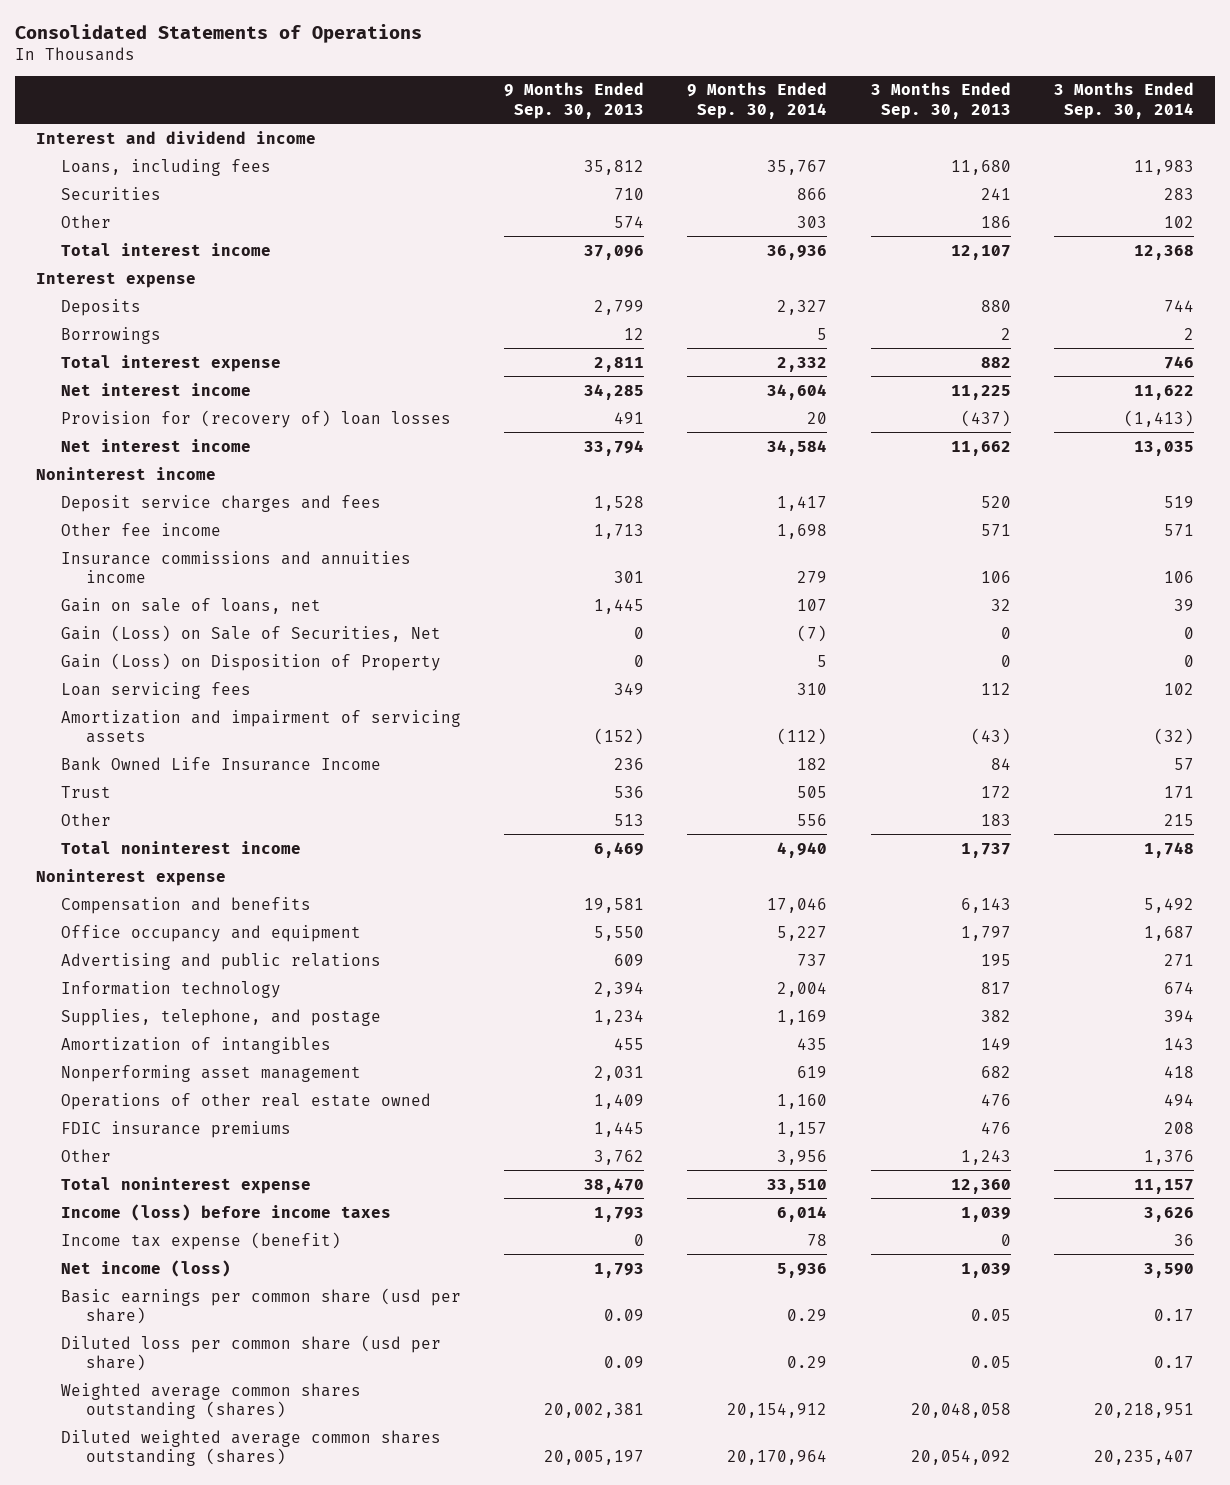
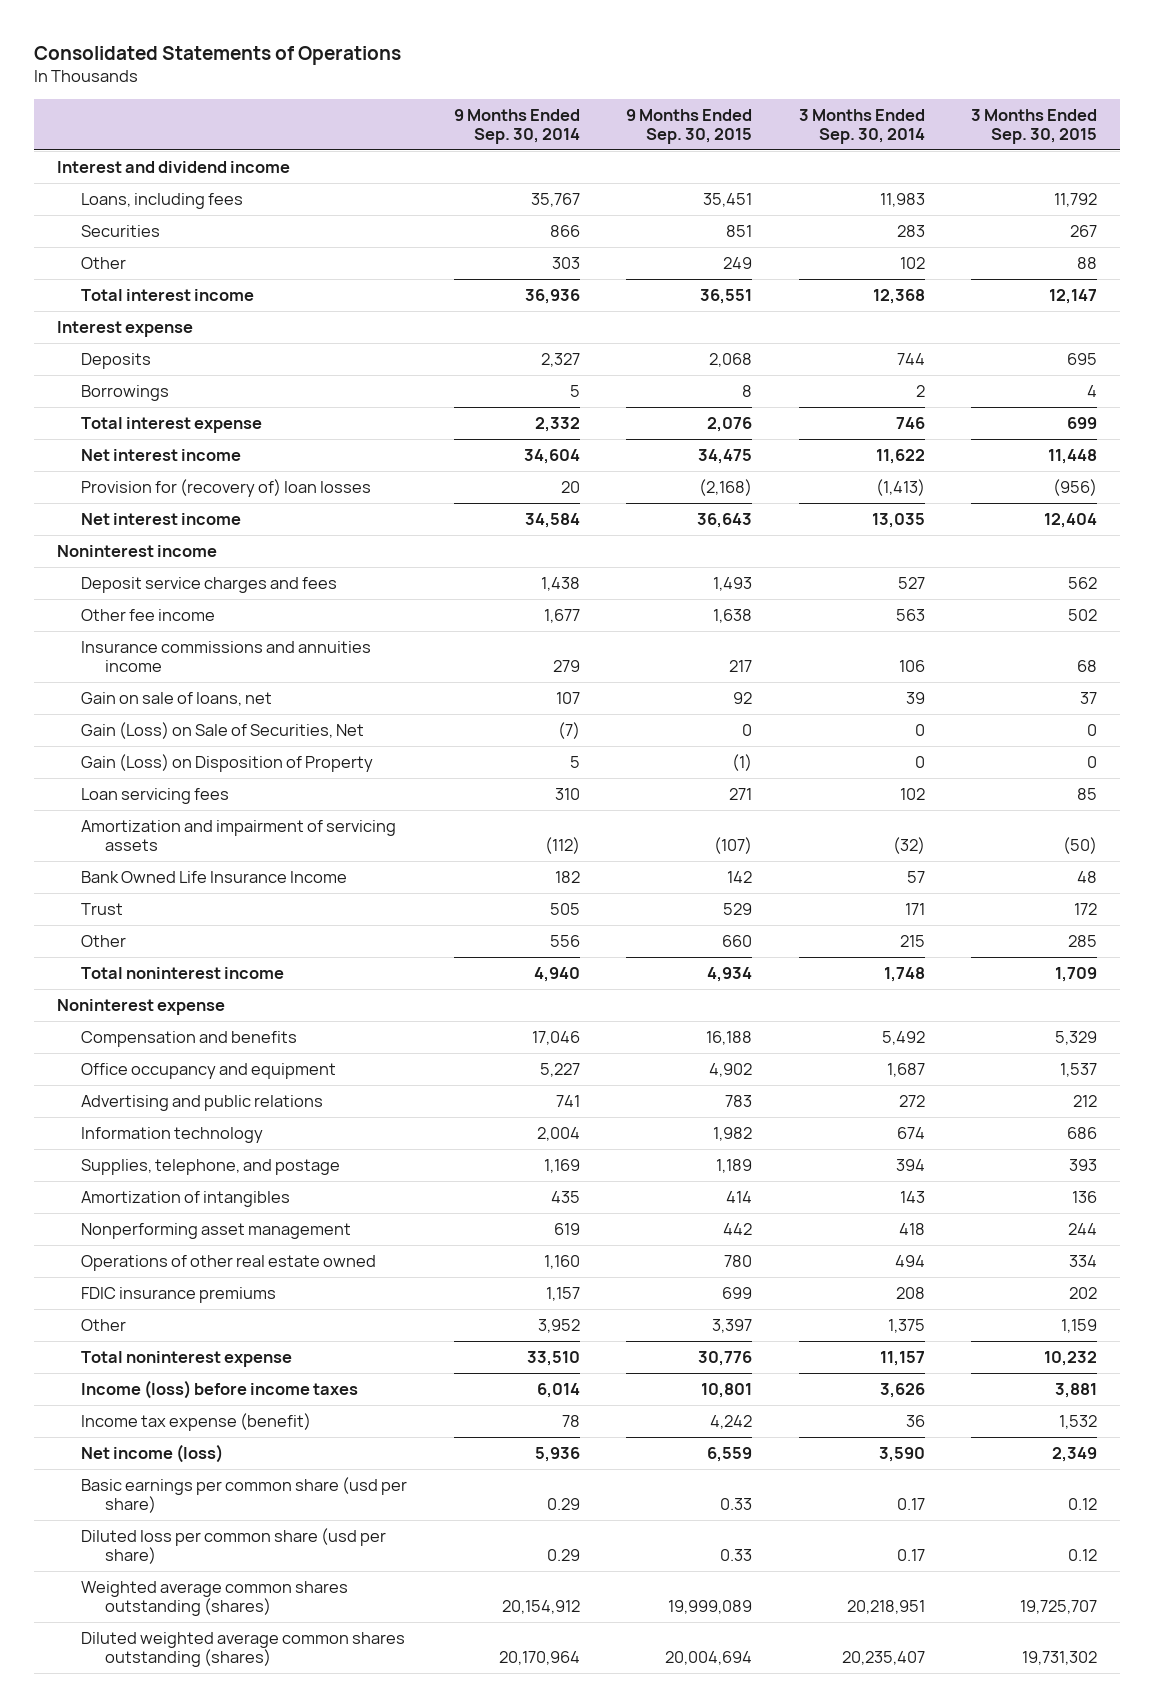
[504,82,645,119] 9 Months Ended Sep. 30, 2013 -> none
[870,82,1011,119] 3 Months Ended Sep. 30, 2013 -> none
none -> [626,108,753,144] 9 Months Ended Sep. 30, 2015
none -> [971,108,1098,144] 3 Months Ended Sep. 30, 2015
[777,495,828,511] 1,417 -> [540,577,580,592] 1,438
[1163,495,1194,508] 519 -> [897,577,925,590] 527
[777,523,828,539] 1,698 -> [543,609,580,624] 1,677
[1163,523,1194,536] 571 -> [895,609,925,622] 563
[797,953,828,966] 737 -> [555,1095,580,1108] 741
[1163,953,1194,966] 271 -> [898,1095,925,1108] 272
[777,1149,828,1165] 3,956 -> [537,1319,580,1334] 3,952
[1143,1149,1194,1165] 1,376 -> [887,1319,925,1334] 1,375

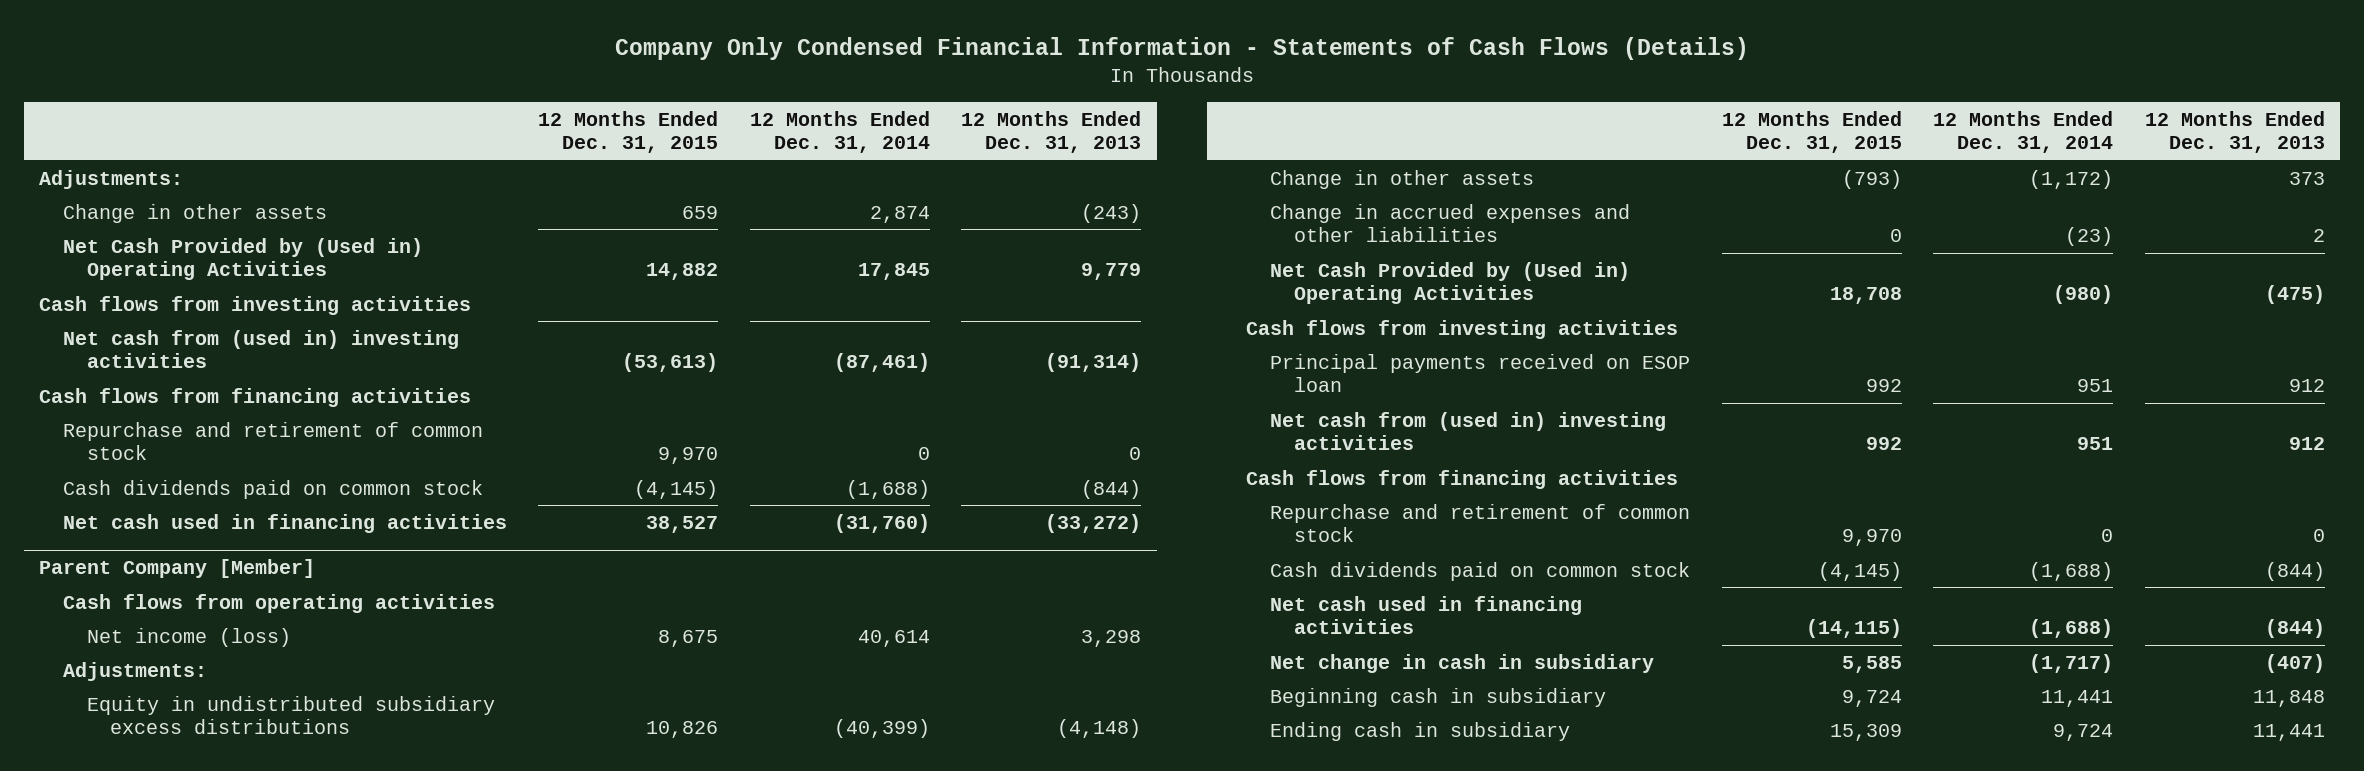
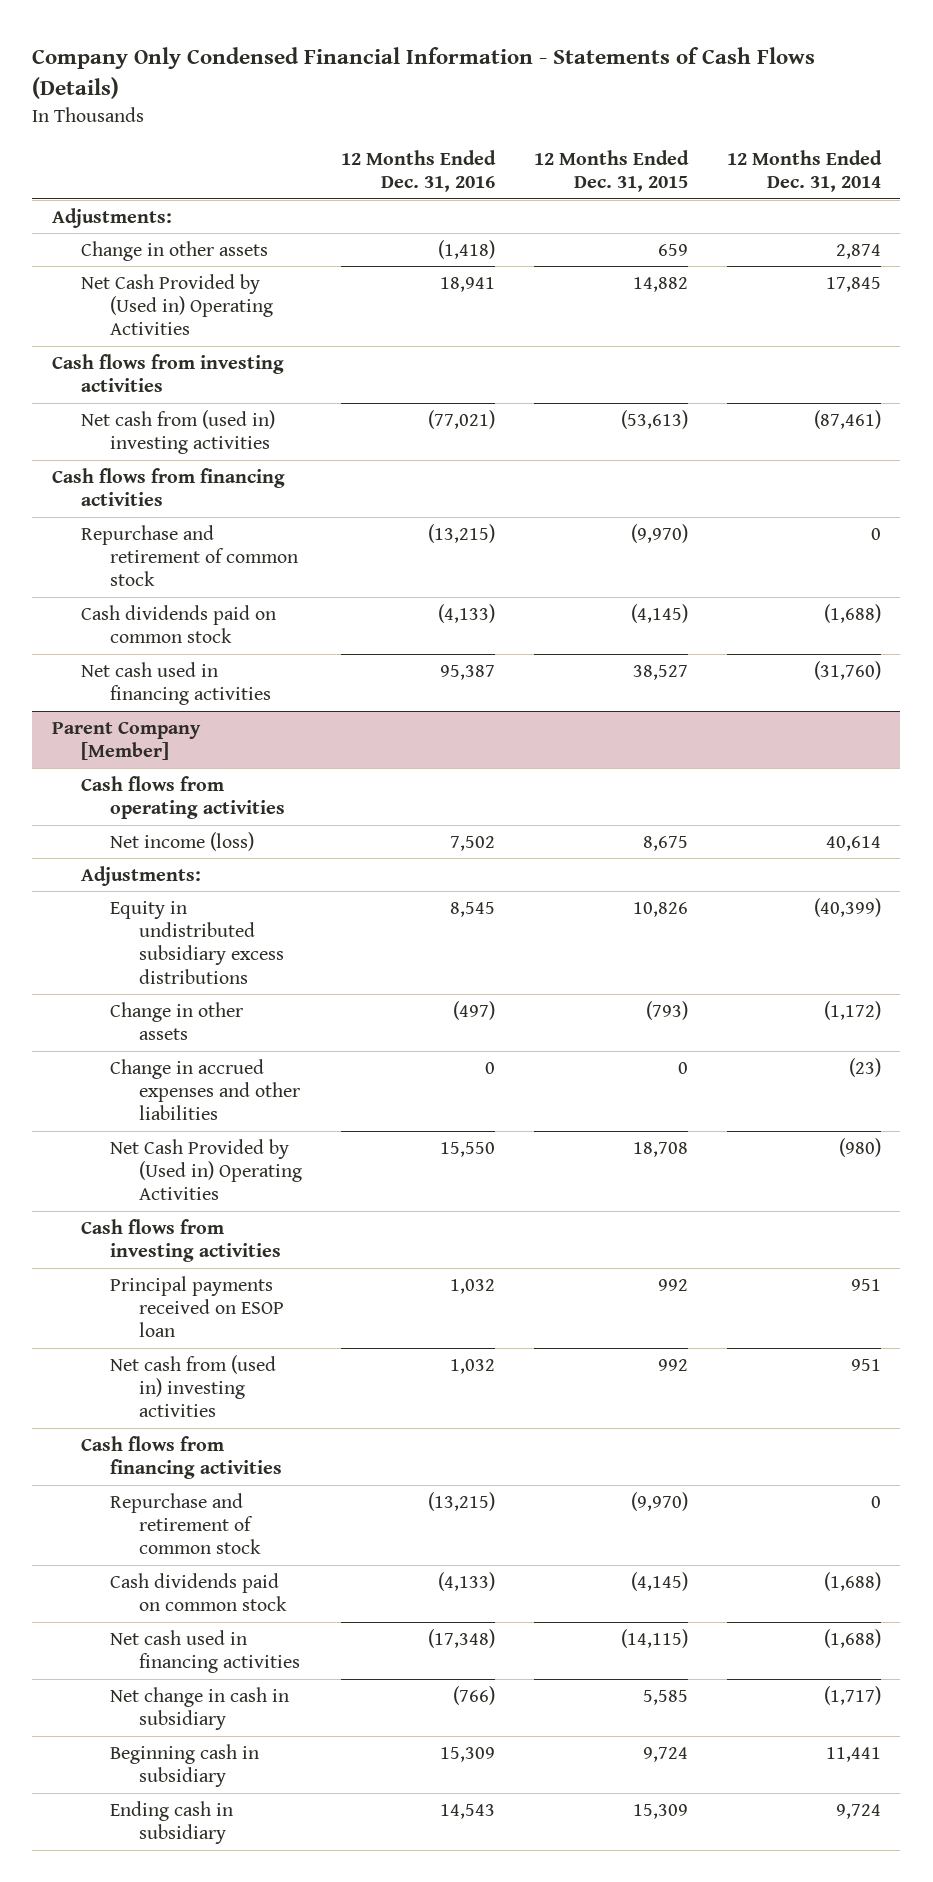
[961,111,1142,154] 12 Months Ended Dec. 31, 2013 -> none
none -> [341,150,497,193] 12 Months Ended Dec. 31, 2016
[658,447,719,465] 9,970 -> [630,523,688,543] (9,970)
[1841,529,1902,547] 9,970 -> [630,1491,688,1511] (9,970)

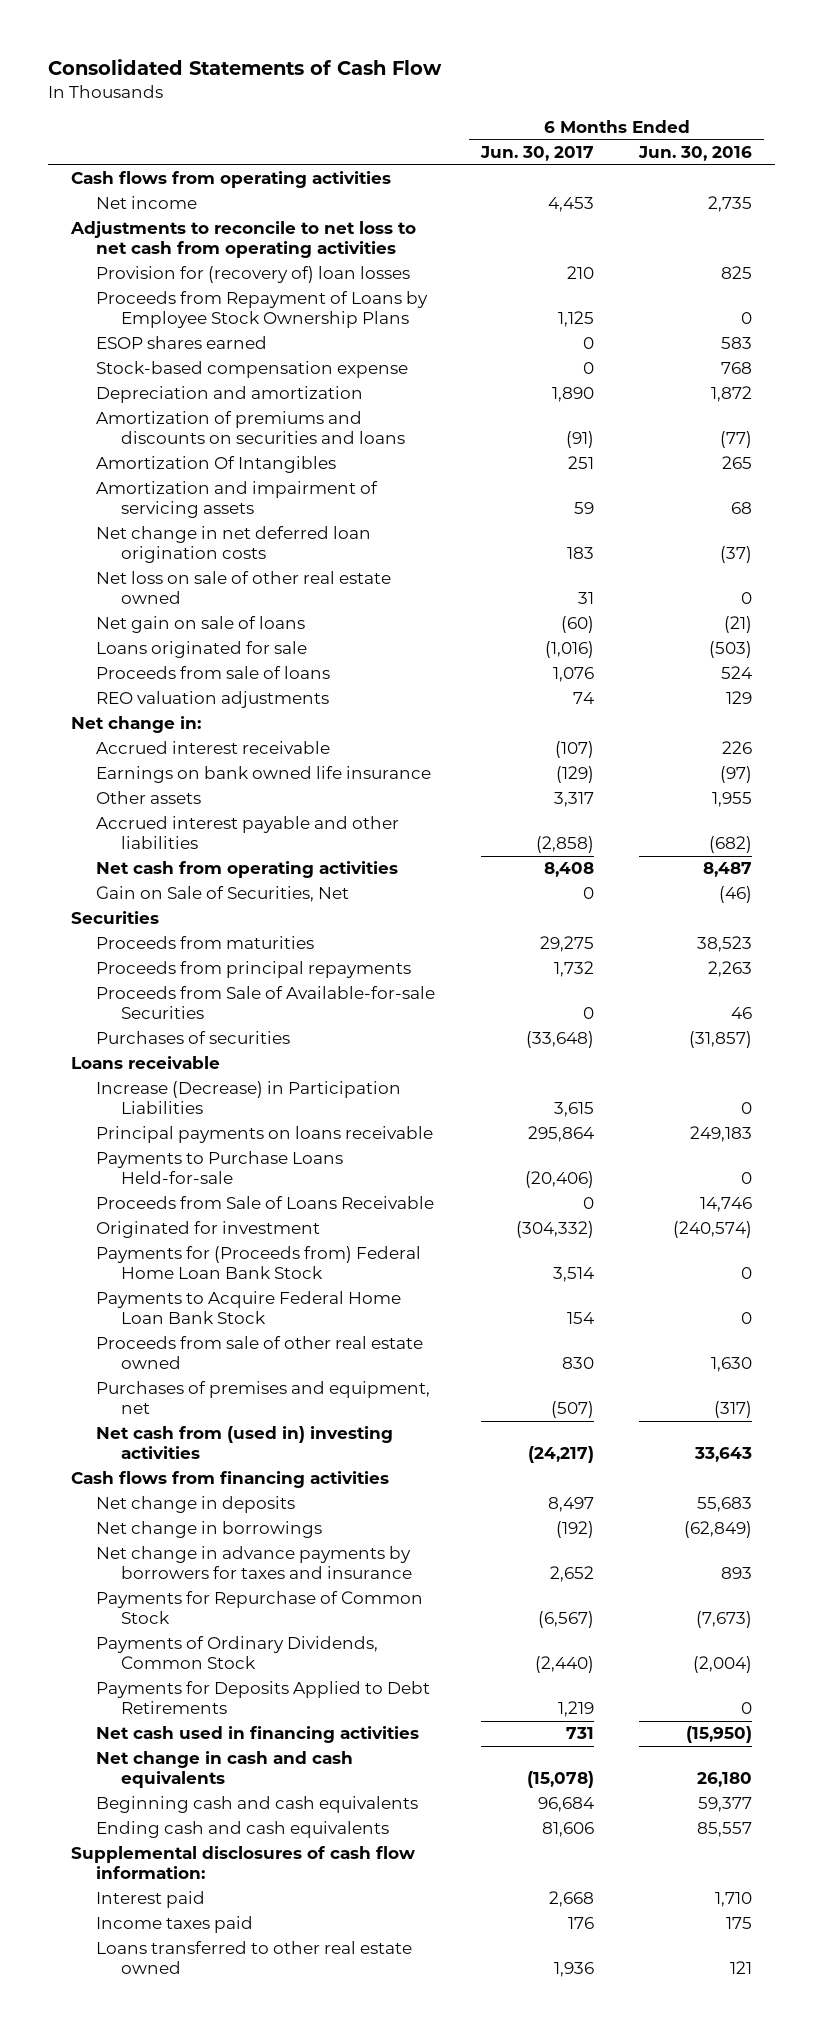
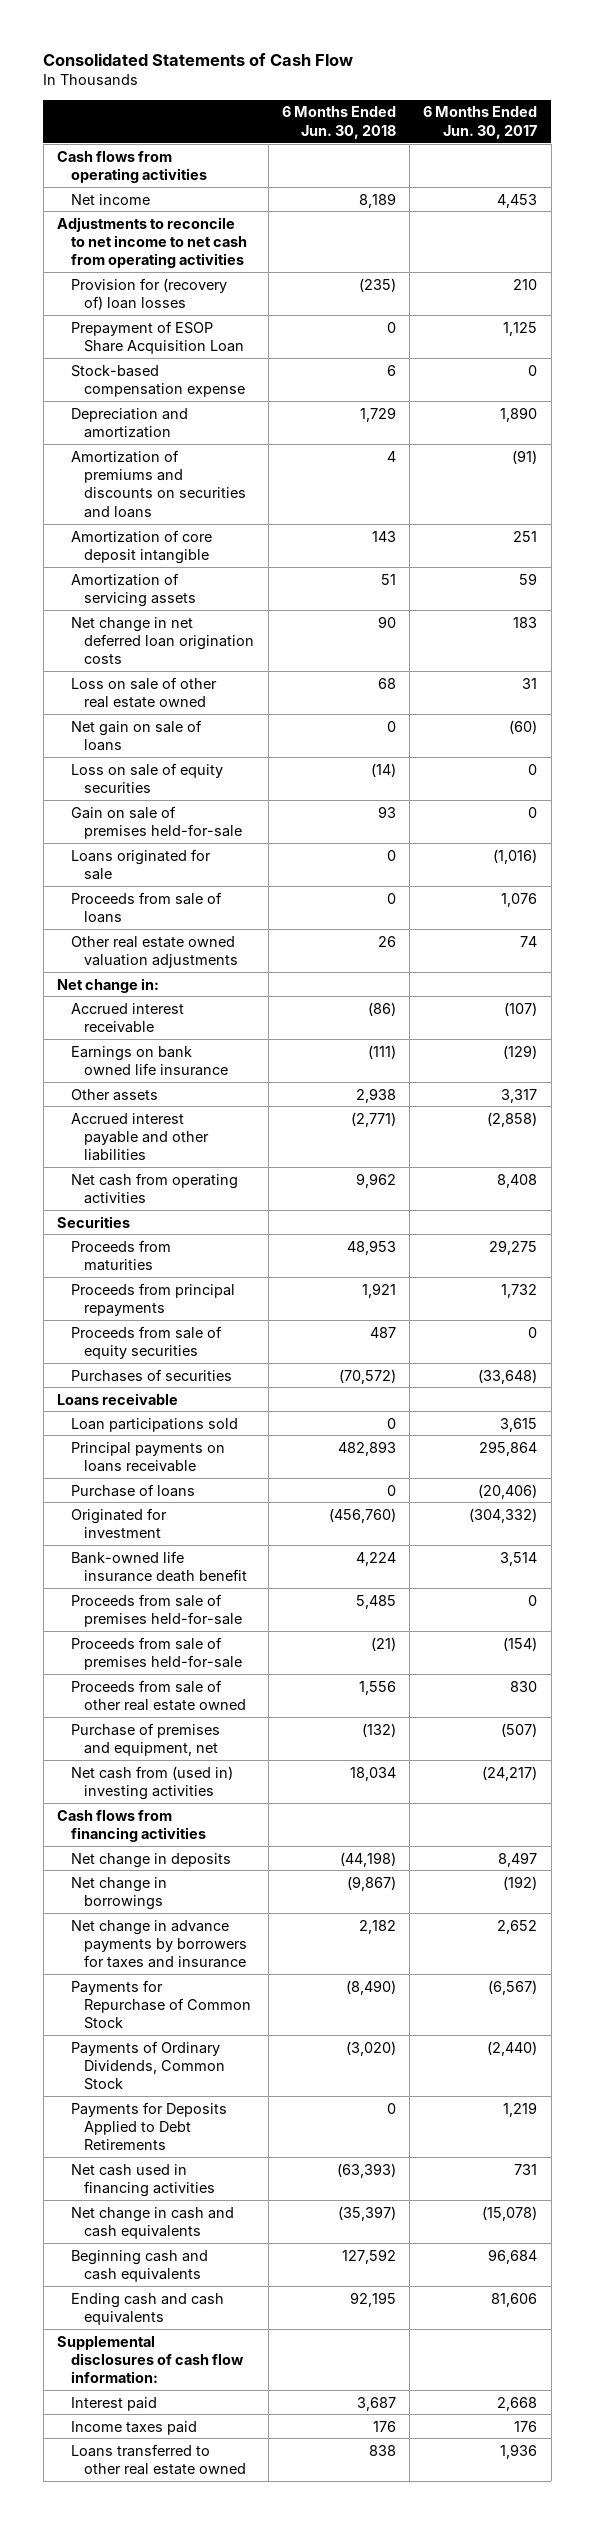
[638,146,753,162] Jun. 30, 2016 -> none
none -> [281,106,396,139] 6 Months Ended Jun. 30, 2018
[70,221,417,259] Adjustments to reconcile to net loss to net cash from operating activities -> [56,216,247,269] Adjustments to reconcile to net income to net cash from operating activities
[95,336,267,350] ESOP shares earned -> none
[95,291,428,329] Proceeds from Repayment of Loans by Employee Stock Ownership Plans -> [70,320,245,354] Prepayment of ESOP Share Acquisition Loan
[95,456,336,474] Amortization Of Intangibles -> [70,529,212,564] Amortization of core deposit intangible
[95,481,378,519] Amortization and impairment of servicing assets -> [70,572,197,607] Amortization of servicing assets
[95,571,391,605] Net loss on sale of other real estate owned -> [70,676,217,708] Loss on sale of other real estate owned
none -> [70,762,223,793] Loss on sale of equity securities
none -> [70,805,243,839] Gain on sale of premises held-for-sale
[95,691,329,709] REO valuation adjustments -> [70,935,239,968] Other real estate owned valuation adjustments
[95,886,349,903] Gain on Sale of Securities, Net -> none
[95,986,435,1020] Proceeds from Sale of Available-for-sale Securities -> [70,1325,222,1359] Proceeds from sale of equity securities
[95,1081,401,1115] Increase (Decrease) in Participation Liabilities -> [70,1417,238,1432] Loan participations sold
[95,1196,434,1210] Proceeds from Sale of Loans Receivable -> none
[95,1151,343,1185] Payments to Purchase Loans Held-for-sale -> [70,1483,195,1497] Purchase of loans
[95,1291,401,1325] Payments to Acquire Federal Home Loan Bank Stock -> none
[95,1246,421,1280] Payments for (Proceeds from) Federal Home Loan Bank Stock -> [70,1550,248,1582] Bank-owned life insurance death benefit
none -> [70,1593,243,1627] Proceeds from sale of premises held-for-sale
none -> [70,1636,243,1670] Proceeds from sale of premises held-for-sale
[95,1381,430,1415] Purchases of premises and equipment, net -> [70,1722,220,1756] Purchase of premises and equipment, net

